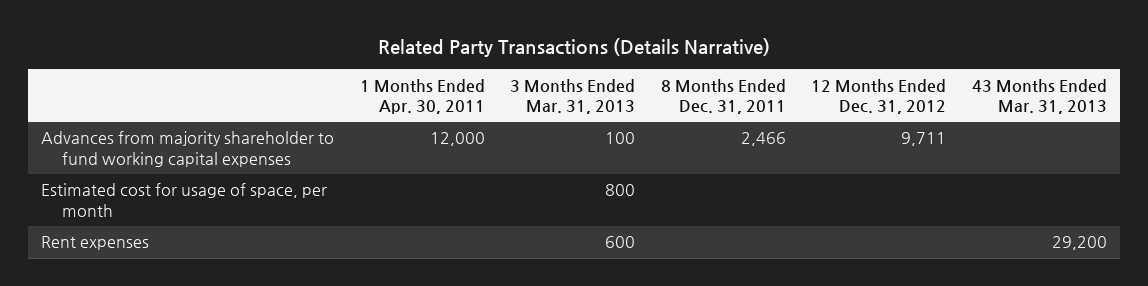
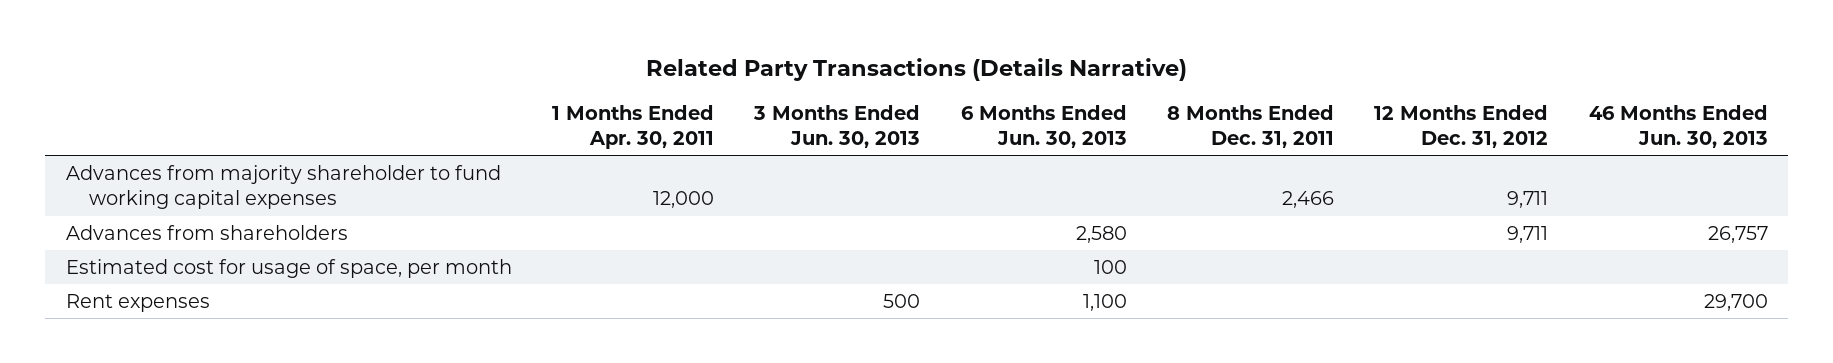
[510,78,636,114] 3 Months Ended Mar. 31, 2013 -> none
[971,78,1107,114] 43 Months Ended Mar. 31, 2013 -> none
none -> [753,104,921,149] 3 Months Ended Jun. 30, 2013
none -> [960,104,1127,149] 6 Months Ended Jun. 30, 2013
none -> [1588,104,1768,149] 46 Months Ended Jun. 30, 2013
none -> [65,224,348,240] Advances from shareholders

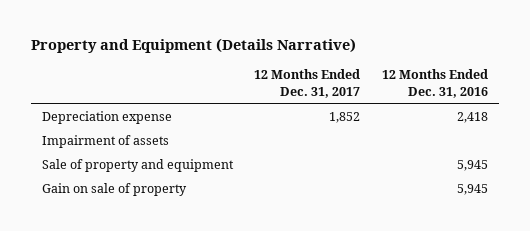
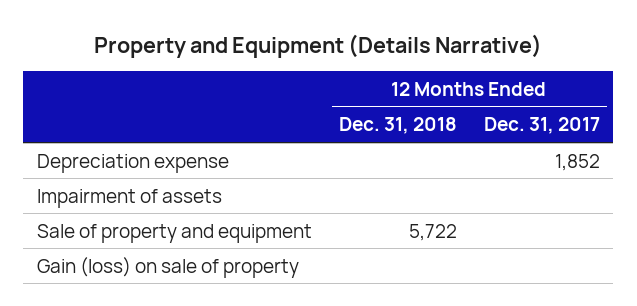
[382,69,489,98] 12 Months Ended Dec. 31, 2016 -> none
none -> [338,117,457,135] Dec. 31, 2018
[41,182,187,196] Gain on sale of property -> [36,256,299,278] Gain (loss) on sale of property

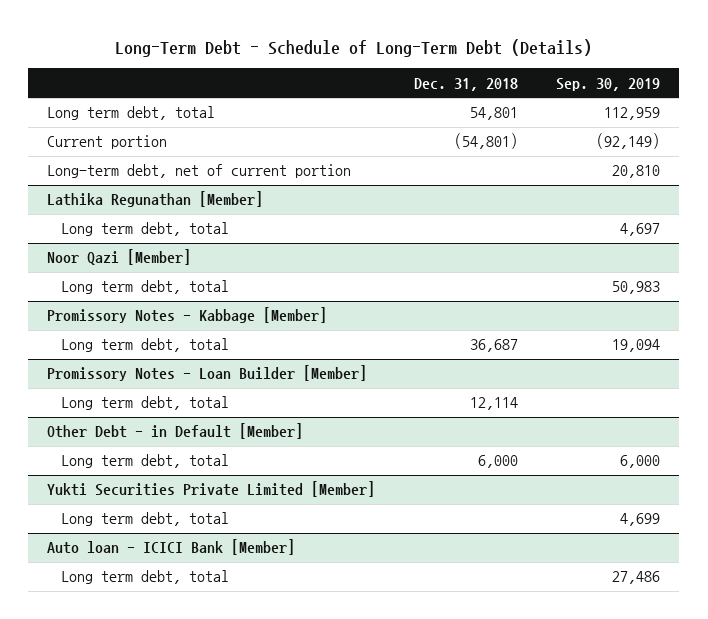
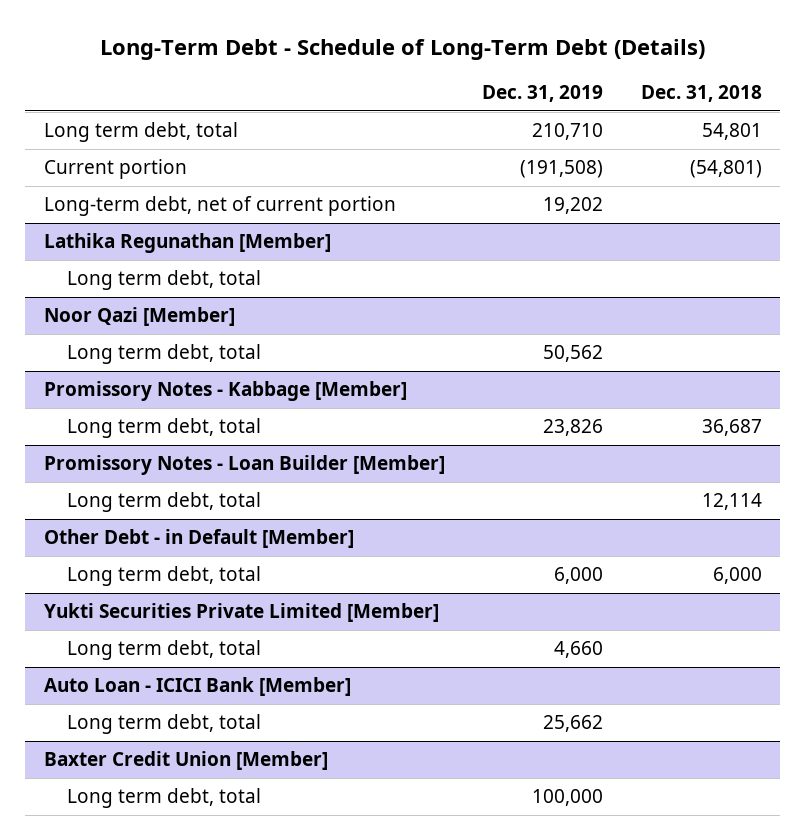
[556,77,661,91] Sep. 30, 2019 -> none
none -> [482,85,604,103] Dec. 31, 2019
[47,539,296,556] Auto loan - ICICI Bank [Member] -> [44,677,352,697] Auto Loan - ICICI Bank [Member]
none -> [44,751,329,771] Baxter Credit Union [Member]
none -> [67,788,262,809] Long term debt, total

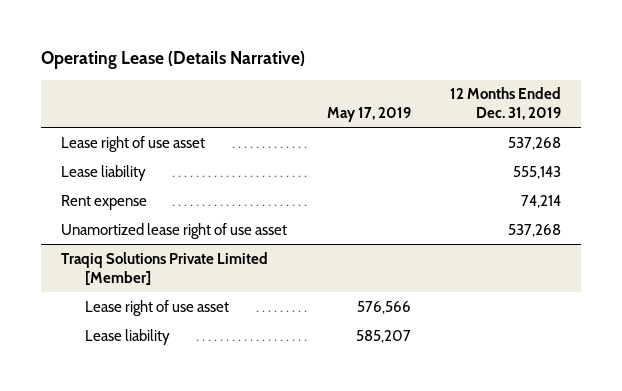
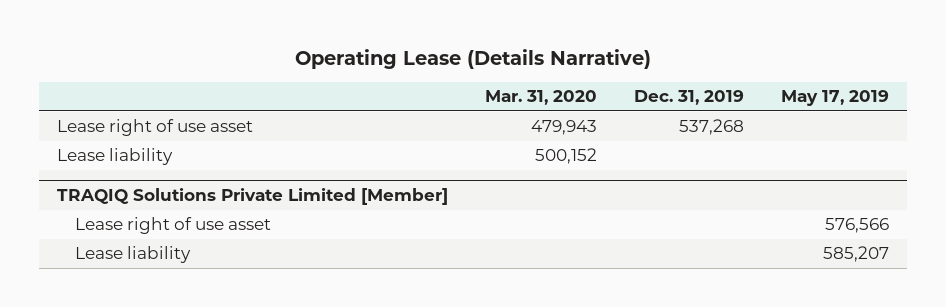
[450,87,562,121] 12 Months Ended Dec. 31, 2019 -> none
none -> [484,90,597,106] Mar. 31, 2020
none -> [633,90,744,106] Dec. 31, 2019
[60,194,147,210] Rent expense -> none
[60,222,287,239] Unamortized lease right of use asset -> none
[60,251,268,285] Traqiq Solutions Private Limited [Member] -> [57,188,449,206] TRAQIQ Solutions Private Limited [Member]

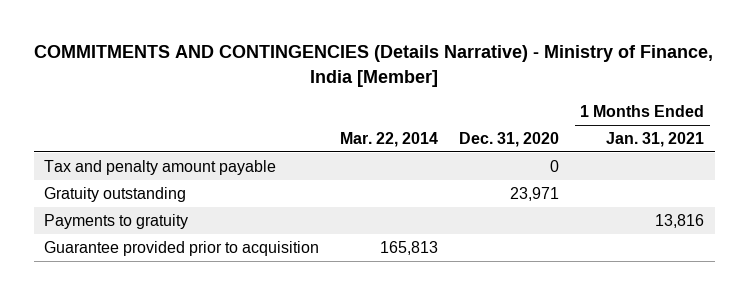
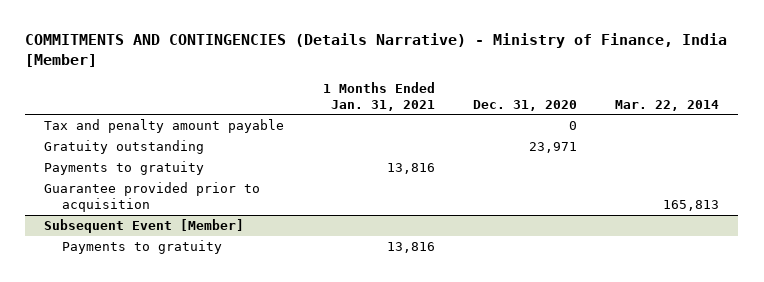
none -> [44,219,245,234] Subsequent Event [Member]
none -> [61,240,222,255] Payments to gratuity

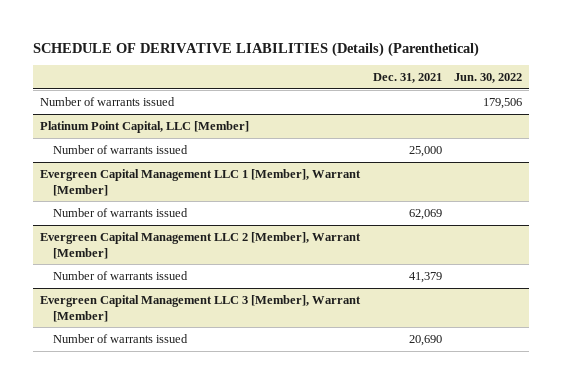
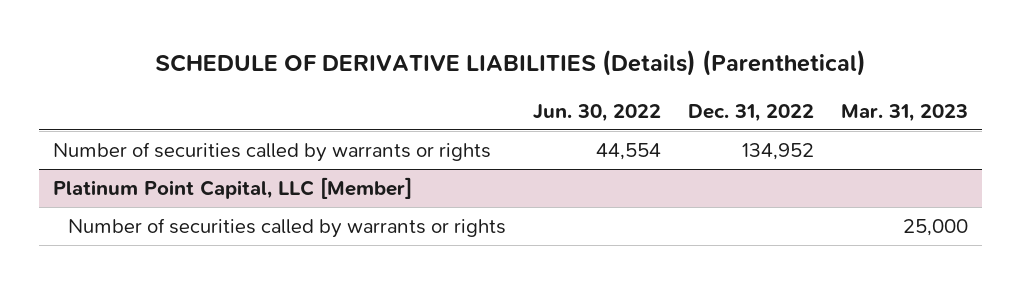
[372,72,442,83] Dec. 31, 2021 -> none
none -> [687,103,814,122] Dec. 31, 2022
none -> [841,103,969,122] Mar. 31, 2023
[39,96,175,106] Number of warrants issued -> [53,141,492,162] Number of securities called by warrants or rights
[483,97,523,109] 179,506 -> [595,142,661,160] 44,554
[39,168,361,196] Evergreen Capital Management LLC 1 [Member], Warrant [Member] -> none
[52,207,188,217] Number of warrants issued -> none
[39,231,361,259] Evergreen Capital Management LLC 2 [Member], Warrant [Member] -> none
[52,270,188,280] Number of warrants issued -> none
[39,294,361,322] Evergreen Capital Management LLC 3 [Member], Warrant [Member] -> none
[52,333,188,343] Number of warrants issued -> none
[52,144,188,154] Number of warrants issued -> [67,217,506,238] Number of securities called by warrants or rights

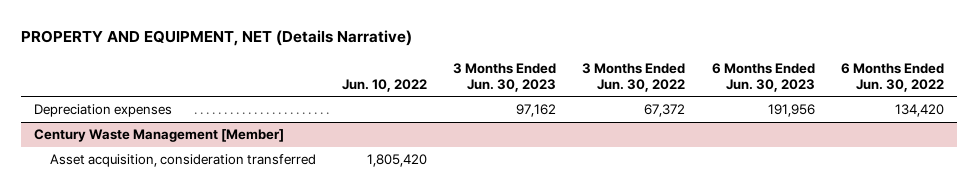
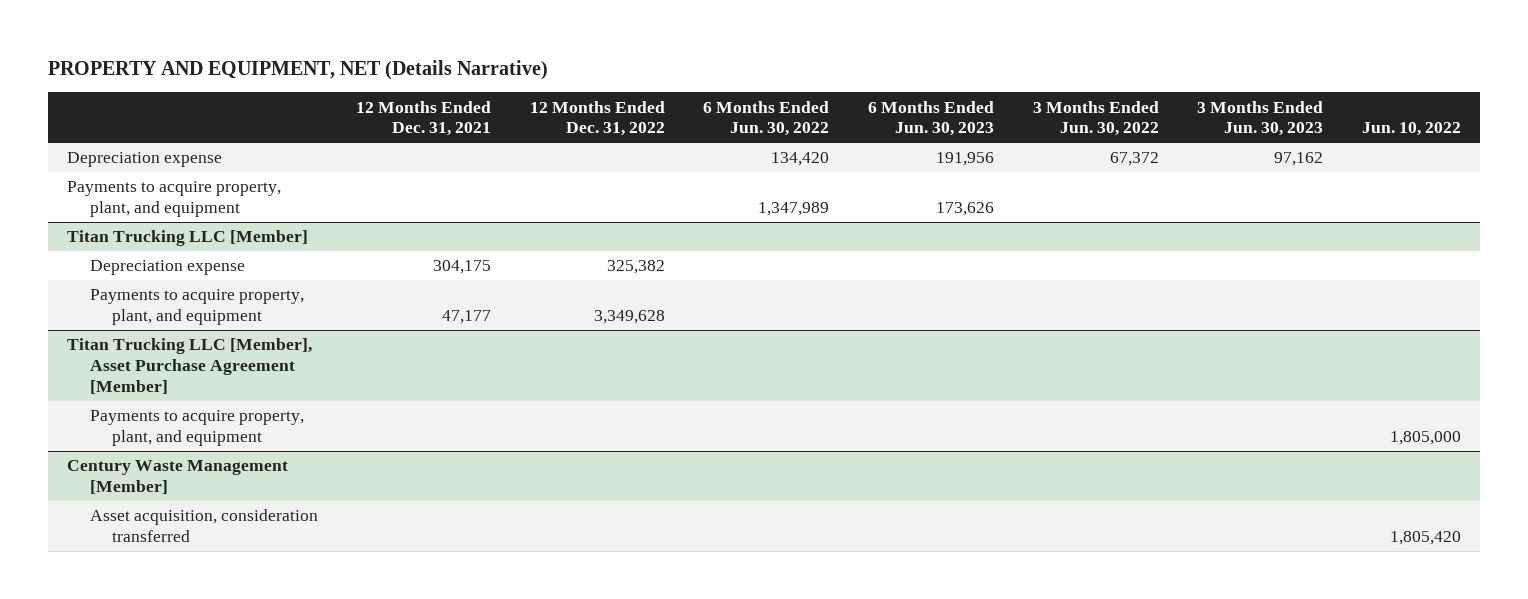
none -> [356,100,492,137] 12 Months Ended Dec. 31, 2021
none -> [529,100,665,137] 12 Months Ended Dec. 31, 2022
[34,104,173,118] Depreciation expenses -> [67,152,223,168] Depreciation expense
none -> [67,181,282,218] Payments to acquire property, plant, and equipment
none -> [67,230,309,247] Titan Trucking LLC [Member]
none -> [89,260,245,276] Depreciation expense
none -> [89,289,304,326] Payments to acquire property, plant, and equipment
none -> [67,338,313,394] Titan Trucking LLC [Member], Asset Purchase Agreement [Member]
none -> [89,410,304,447] Payments to acquire property, plant, and equipment

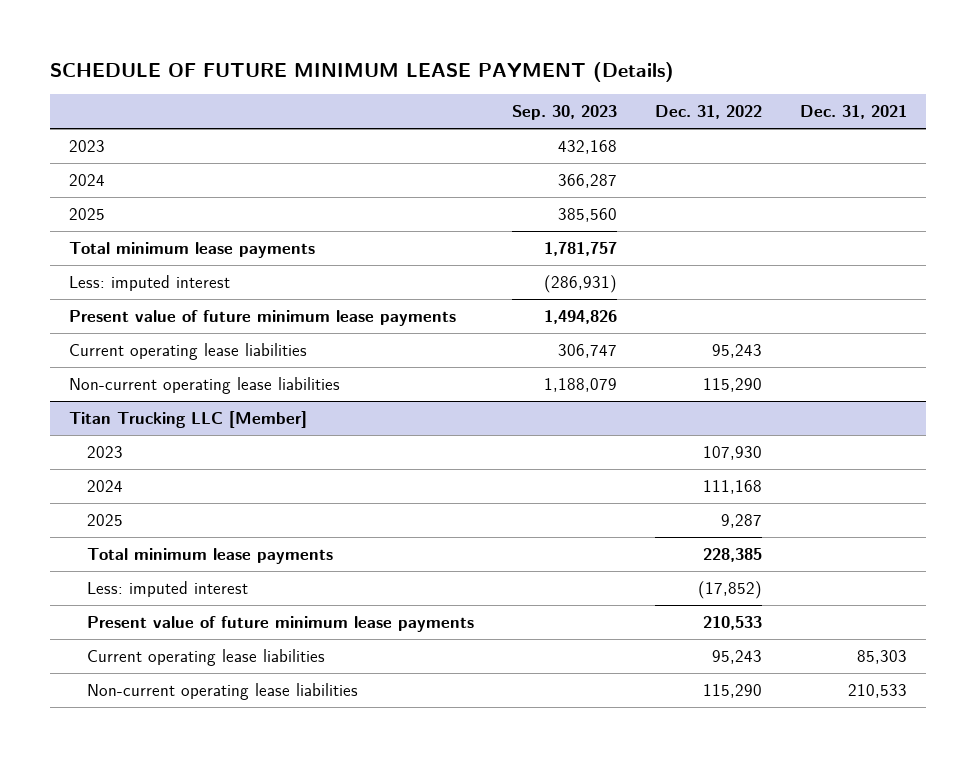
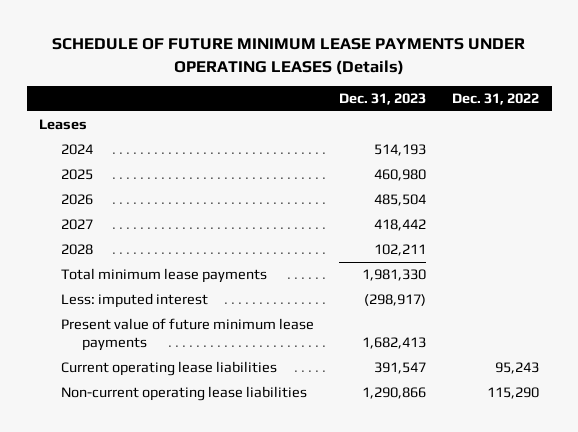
[50,62,675,83] SCHEDULE OF FUTURE MINIMUM LEASE PAYMENT (Details) -> [52,38,526,75] SCHEDULE OF FUTURE MINIMUM LEASE PAYMENTS UNDER OPERATING LEASES (Details)
[511,105,617,121] Sep. 30, 2023 -> none
[799,105,907,120] Dec. 31, 2021 -> none
none -> [339,93,427,106] Dec. 31, 2023
[69,139,106,152] 2023 -> none
none -> [39,118,88,130] Leases
none -> [60,193,93,205] 2026
none -> [60,218,93,230] 2027
none -> [60,243,93,255] 2028
[69,410,308,428] Titan Trucking LLC [Member] -> none
[86,445,123,458] 2023 -> none
[86,479,123,492] 2024 -> none
[86,513,123,526] 2025 -> none
[86,547,333,564] Total minimum lease payments -> none
[86,580,248,597] Less: imputed interest -> none
[86,615,474,632] Present value of future minimum lease payments -> none
[86,648,325,666] Current operating lease liabilities -> none
[86,682,358,700] Non-current operating lease liabilities -> none

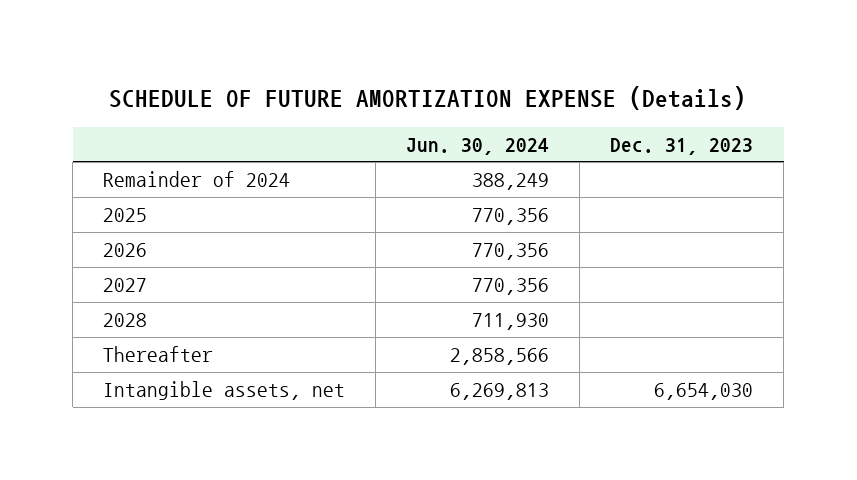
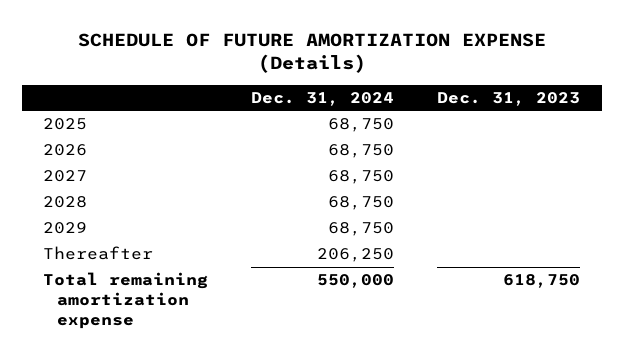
[406,137,550,155] Jun. 30, 2024 -> none
none -> [251,91,395,106] Dec. 31, 2024
[103,171,291,188] Remainder of 2024 -> none
none -> [43,222,88,235] 2029
[103,381,346,401] Intangible assets, net -> none
none -> [43,272,209,329] Total remaining amortization expense

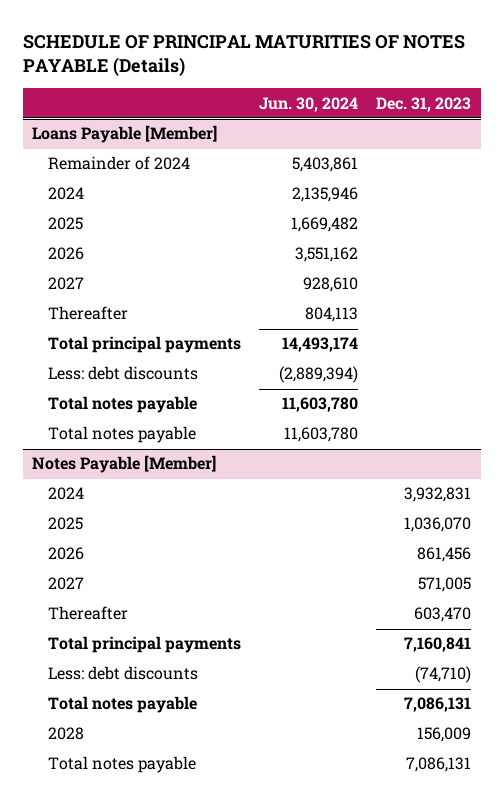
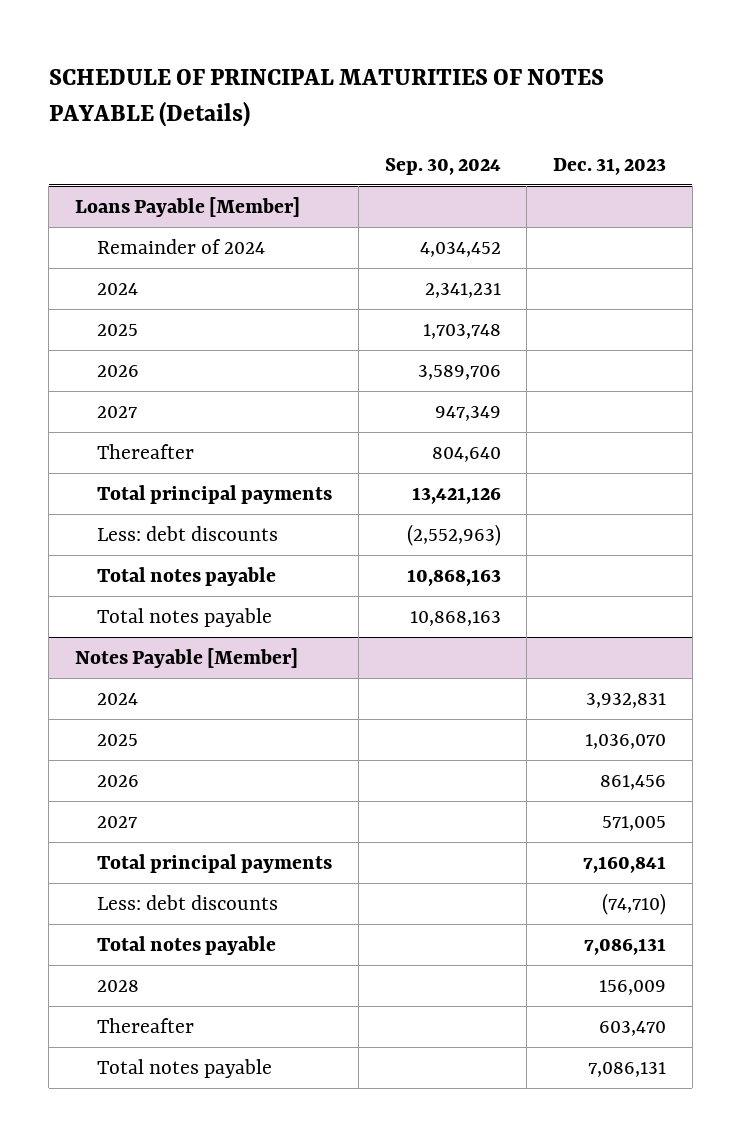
[259,96,359,112] Jun. 30, 2024 -> none
none -> [384,157,501,175] Sep. 30, 2024
[47,606,128,621] Thereafter -> [97,1017,195,1033] Thereafter

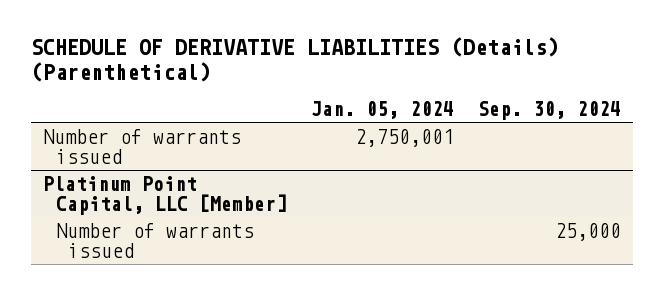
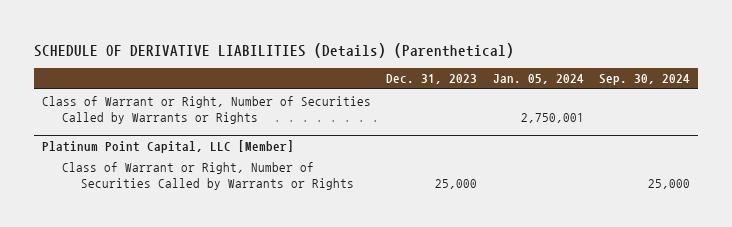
none -> [386,74,478,85] Dec. 31, 2023
[42,128,241,164] Number of warrants issued -> [41,95,371,125] Class of Warrant or Right, Number of Securities Called by Warrants or Rights
[55,222,254,258] Number of warrants issued -> [61,161,355,191] Class of Warrant or Right, Number of Securities Called by Warrants or Rights

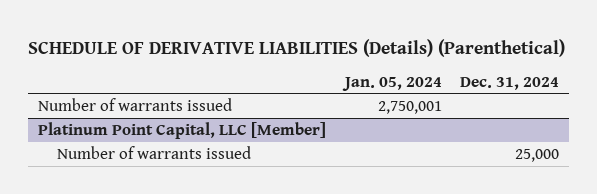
[386,74,478,85] Dec. 31, 2023 -> none
[599,74,691,86] Sep. 30, 2024 -> none
none -> [460,76,560,90] Dec. 31, 2024
[41,95,371,125] Class of Warrant or Right, Number of Securities Called by Warrants or Rights -> [37,97,232,111] Number of warrants issued
[61,161,355,191] Class of Warrant or Right, Number of Securities Called by Warrants or Rights -> [56,145,251,159] Number of warrants issued

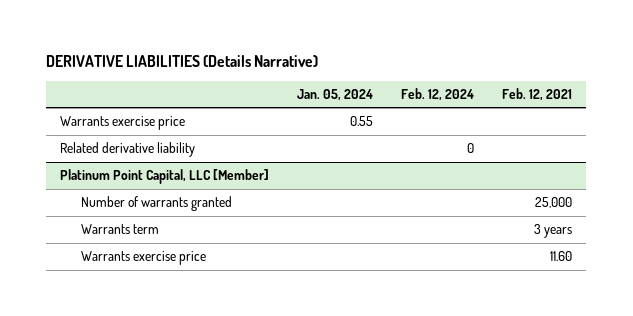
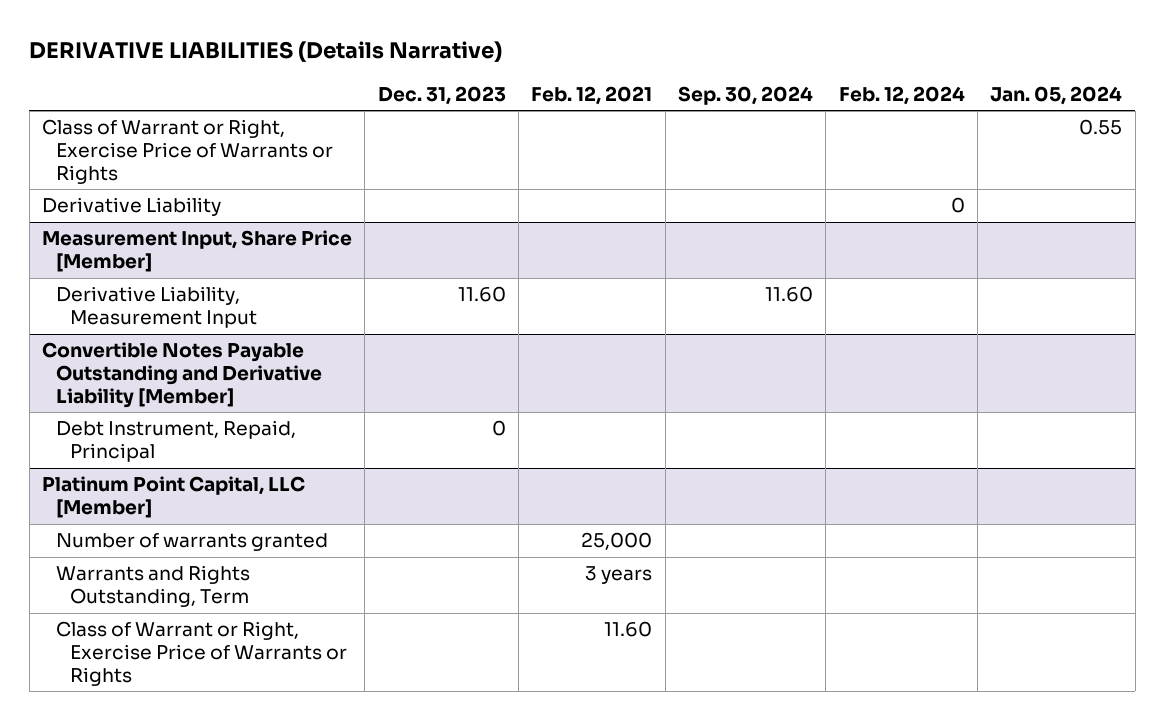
none -> [377,85,506,105] Dec. 31, 2023
none -> [678,85,814,105] Sep. 30, 2024
[60,116,186,131] Warrants exercise price -> [41,119,334,184] Class of Warrant or Right, Exercise Price of Warrants or Rights
[60,142,196,158] Related derivative liability -> [41,197,221,217] Derivative Liability
none -> [41,230,352,273] Measurement Input, Share Price [Member]
none -> [56,286,258,329] Derivative Liability, Measurement Input
none -> [41,342,323,408] Convertible Notes Payable Outstanding and Derivative Liability [Member]
none -> [56,420,297,463] Debt Instrument, Repaid, Principal
[80,224,159,235] Warrants term -> [56,565,251,608] Warrants and Rights Outstanding, Term
[80,251,206,266] Warrants exercise price -> [56,621,348,686] Class of Warrant or Right, Exercise Price of Warrants or Rights

